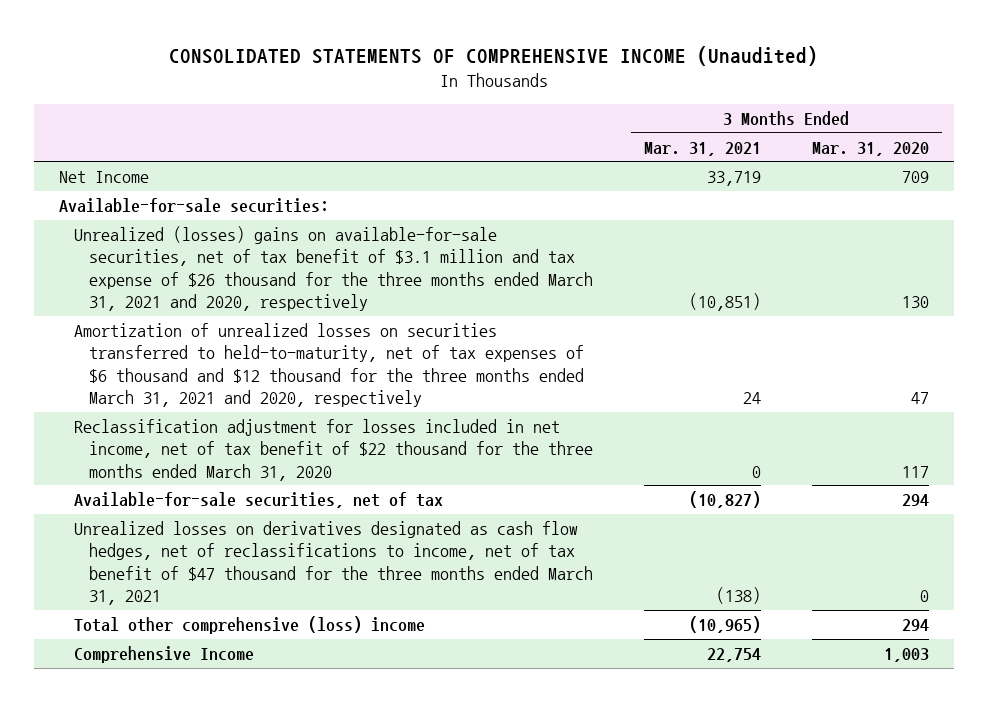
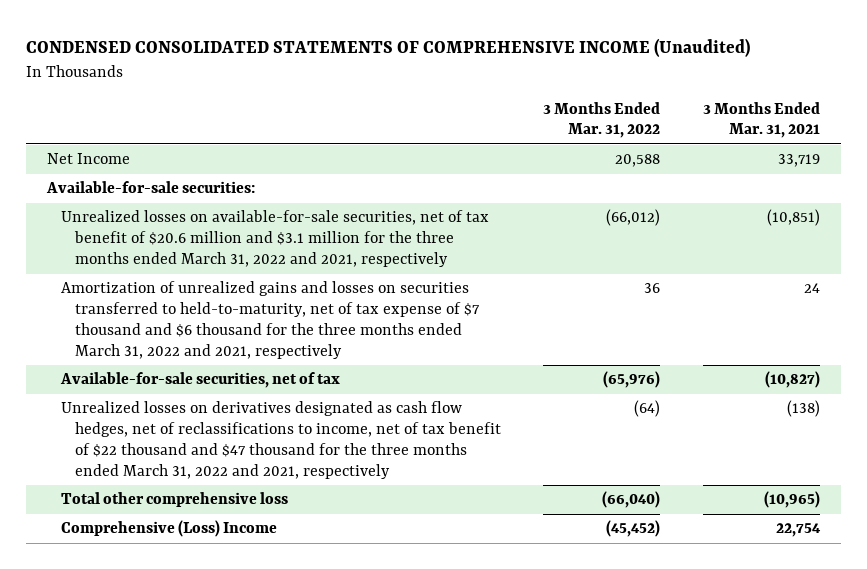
[169,45,819,66] CONSOLIDATED STATEMENTS OF COMPREHENSIVE INCOME (Unaudited) -> [26,38,751,58] CONDENSED CONSOLIDATED STATEMENTS OF COMPREHENSIVE INCOME (Unaudited)
[811,141,929,156] Mar. 31, 2020 -> none
none -> [543,101,661,139] 3 Months Ended Mar. 31, 2022
[74,419,594,481] Reclassification adjustment for losses included in net income, net of tax benefit of $22 thousand for the three months ended March 31, 2020 -> none
[74,226,594,311] Unrealized (losses) gains on available-for-sale securities, net of tax benefit of $3.1 million and tax expense of $26 thousand for the three months ended March 31, 2021 and 2020, respectively -> [61,210,490,268] Unrealized losses on available-for-sale securities, net of tax benefit of $20.6 million and $3.1 million for the three months ended March 31, 2022 and 2021, respectively
[74,323,585,407] Amortization of unrealized losses on securities transferred to held-to-maturity, net of tax expenses of $6 thousand and $12 thousand for the three months ended March 31, 2021 and 2020, respectively -> [61,281,481,359] Amortization of unrealized gains and losses on securities transferred to held-to-maturity, net of tax expense of $7 thousand and $6 thousand for the three months ended March 31, 2022 and 2021, respectively
[74,521,594,605] Unrealized losses on derivatives designated as cash flow hedges, net of reclassifications to income, net of tax benefit of $47 thousand for the three months ended March 31, 2021 -> [61,401,502,479] Unrealized losses on derivatives designated as cash flow hedges, net of reclassifications to income, net of tax benefit of $22 thousand and $47 thousand for the three months ended March 31, 2022 and 2021, respectively
[74,616,426,635] Total other comprehensive (loss) income -> [61,492,289,508] Total other comprehensive loss
[74,646,255,664] Comprehensive Income -> [61,520,278,538] Comprehensive (Loss) Income

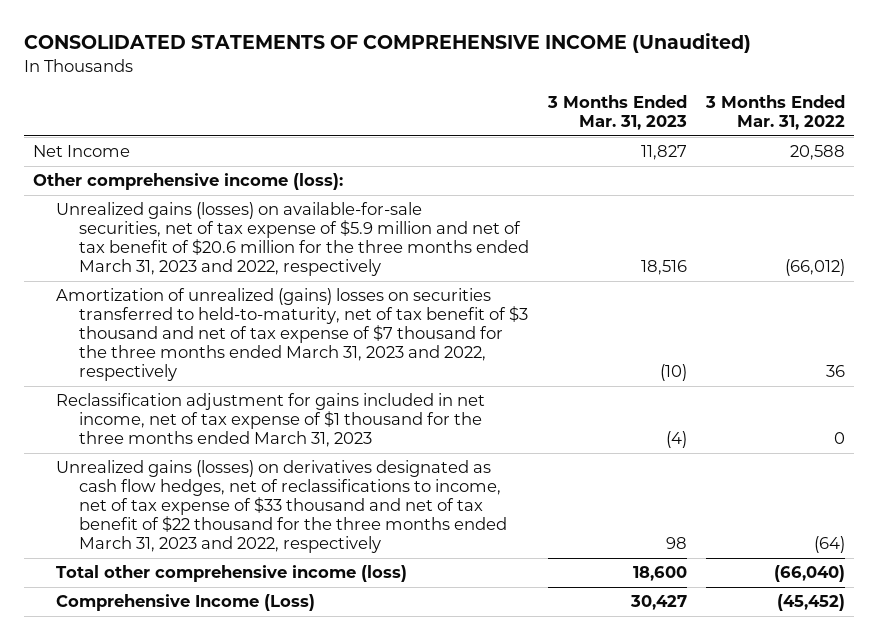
[26,38,751,58] CONDENSED CONSOLIDATED STATEMENTS OF COMPREHENSIVE INCOME (Unaudited) -> [23,33,751,54] CONSOLIDATED STATEMENTS OF COMPREHENSIVE INCOME (Unaudited)
[702,101,820,139] 3 Months Ended Mar. 31, 2021 -> none
none -> [546,95,687,131] 3 Months Ended Mar. 31, 2023
[46,181,256,194] Available-for-sale securities: -> none
[60,372,341,389] Available-for-sale securities, net of tax -> none
none -> [33,173,344,191] Other comprehensive income (loss):
[61,210,490,268] Unrealized losses on available-for-sale securities, net of tax benefit of $20.6 million and $3.1 million for the three months ended March 31, 2022 and 2021, respectively -> [56,202,529,277] Unrealized gains (losses) on available-for-sale securities, net of tax expense of $5.9 million and net of tax benefit of $20.6 million for the three months ended March 31, 2023 and 2022, respectively
[61,281,481,359] Amortization of unrealized gains and losses on securities transferred to held-to-maturity, net of tax expense of $7 thousand and $6 thousand for the three months ended March 31, 2022 and 2021, respectively -> [56,288,528,382] Amortization of unrealized (gains) losses on securities transferred to held-to-maturity, net of tax benefit of $3 thousand and net of tax expense of $7 thousand for the three months ended March 31, 2023 and 2022, respectively
none -> [56,393,486,448] Reclassification adjustment for gains included in net income, net of tax expense of $1 thousand for the three months ended March 31, 2023
[61,401,502,479] Unrealized losses on derivatives designated as cash flow hedges, net of reclassifications to income, net of tax benefit of $22 thousand and $47 thousand for the three months ended March 31, 2022 and 2021, respectively -> [56,460,507,554] Unrealized gains (losses) on derivatives designated as cash flow hedges, net of reclassifications to income, net of tax expense of $33 thousand and net of tax benefit of $22 thousand for the three months ended March 31, 2023 and 2022, respectively
[61,492,289,508] Total other comprehensive loss -> [56,565,408,583] Total other comprehensive income (loss)
[61,520,278,538] Comprehensive (Loss) Income -> [56,594,316,612] Comprehensive Income (Loss)

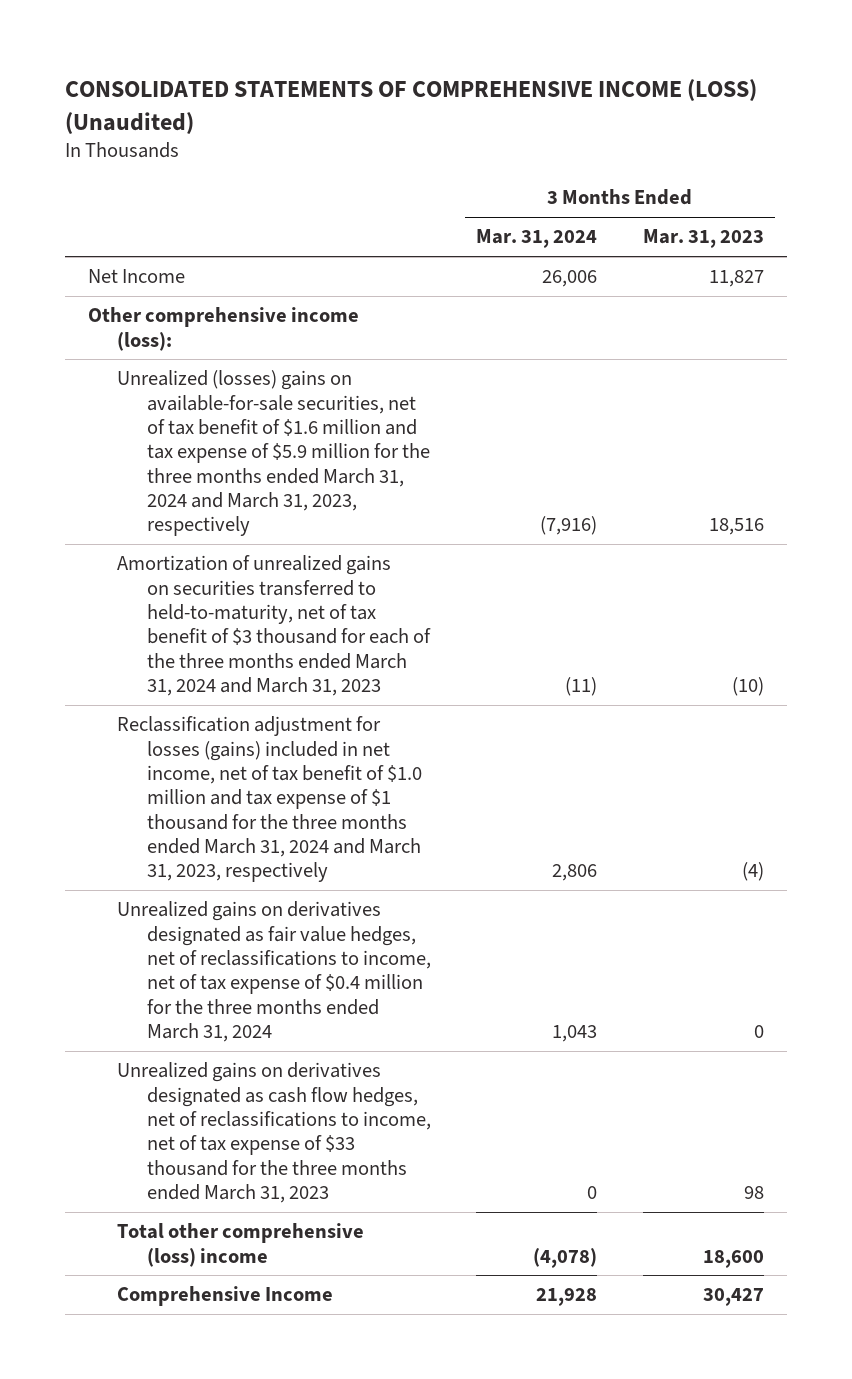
[23,33,751,54] CONSOLIDATED STATEMENTS OF COMPREHENSIVE INCOME (Unaudited) -> [65,79,758,134] CONSOLIDATED STATEMENTS OF COMPREHENSIVE INCOME (LOSS) (Unaudited)
[704,95,845,131] 3 Months Ended Mar. 31, 2022 -> none
none -> [476,229,598,249] Mar. 31, 2024
[56,202,529,277] Unrealized gains (losses) on available-for-sale securities, net of tax expense of $5.9 million and net of tax benefit of $20.6 million for the three months ended March 31, 2023 and 2022, respectively -> [117,370,430,537] Unrealized (losses) gains on available-for-sale securities, net of tax benefit of $1.6 million and tax expense of $5.9 million for the three months ended March 31, 2024 and March 31, 2023, respectively
[56,288,528,382] Amortization of unrealized (gains) losses on securities transferred to held-to-maturity, net of tax benefit of $3 thousand and net of tax expense of $7 thousand for the three months ended March 31, 2023 and 2022, respectively -> [117,555,431,697] Amortization of unrealized gains on securities transferred to held-to-maturity, net of tax benefit of $3 thousand for each of the three months ended March 31, 2024 and March 31, 2023
[56,393,486,448] Reclassification adjustment for gains included in net income, net of tax expense of $1 thousand for the three months ended March 31, 2023 -> [117,716,422,883] Reclassification adjustment for losses (gains) included in net income, net of tax benefit of $1.0 million and tax expense of $1 thousand for the three months ended March 31, 2024 and March 31, 2023, respectively
none -> [117,901,431,1043] Unrealized gains on derivatives designated as fair value hedges, net of reclassifications to income, net of tax expense of $0.4 million for the three months ended March 31, 2024
[56,460,507,554] Unrealized gains (losses) on derivatives designated as cash flow hedges, net of reclassifications to income, net of tax expense of $33 thousand and net of tax benefit of $22 thousand for the three months ended March 31, 2023 and 2022, respectively -> [117,1062,431,1204] Unrealized gains on derivatives designated as cash flow hedges, net of reclassifications to income, net of tax expense of $33 thousand for the three months ended March 31, 2023
[56,565,408,583] Total other comprehensive income (loss) -> [117,1223,365,1267] Total other comprehensive (loss) income
[56,594,316,612] Comprehensive Income (Loss) -> [117,1286,334,1307] Comprehensive Income

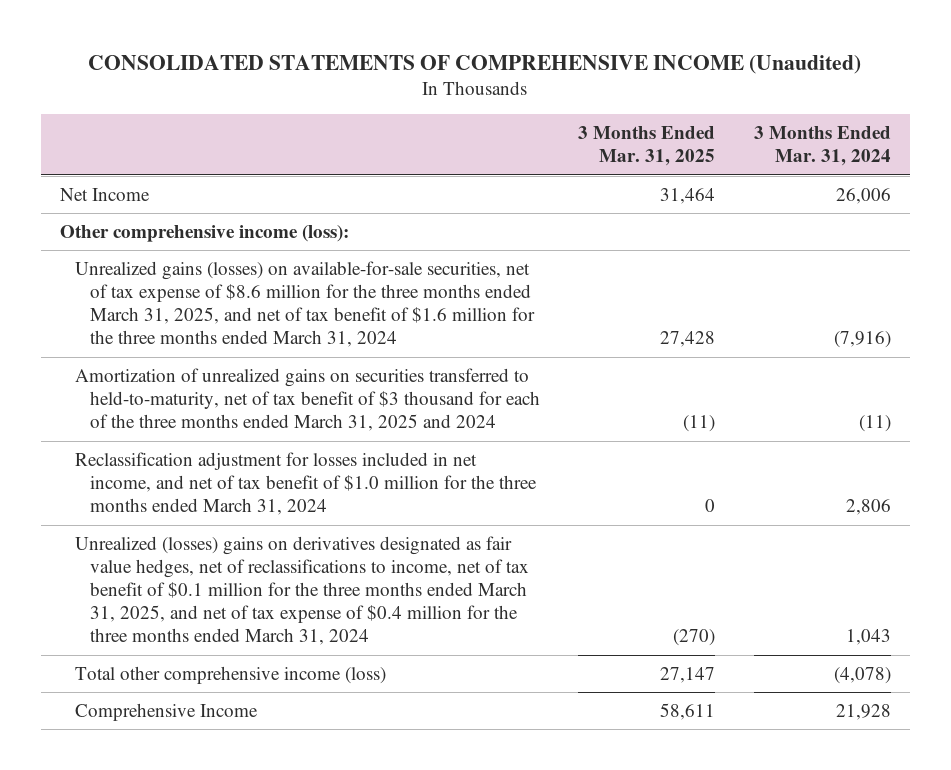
[65,79,758,134] CONSOLIDATED STATEMENTS OF COMPREHENSIVE INCOME (LOSS) (Unaudited) -> [88,54,862,74] CONSOLIDATED STATEMENTS OF COMPREHENSIVE INCOME (Unaudited)
[642,229,764,249] Mar. 31, 2023 -> none
none -> [578,125,716,167] 3 Months Ended Mar. 31, 2025
[117,1062,431,1204] Unrealized gains on derivatives designated as cash flow hedges, net of reclassifications to income, net of tax expense of $33 thousand for the three months ended March 31, 2023 -> none
[117,370,430,537] Unrealized (losses) gains on available-for-sale securities, net of tax benefit of $1.6 million and tax expense of $5.9 million for the three months ended March 31, 2024 and March 31, 2023, respectively -> [74,260,535,348] Unrealized gains (losses) on available-for-sale securities, net of tax expense of $8.6 million for the three months ended March 31, 2025, and net of tax benefit of $1.6 million for the three months ended March 31, 2024
[117,555,431,697] Amortization of unrealized gains on securities transferred to held-to-maturity, net of tax benefit of $3 thousand for each of the three months ended March 31, 2024 and March 31, 2023 -> [74,367,540,432] Amortization of unrealized gains on securities transferred to held-to-maturity, net of tax benefit of $3 thousand for each of the three months ended March 31, 2025 and 2024
[117,716,422,883] Reclassification adjustment for losses (gains) included in net income, net of tax benefit of $1.0 million and tax expense of $1 thousand for the three months ended March 31, 2024 and March 31, 2023, respectively -> [74,451,537,516] Reclassification adjustment for losses included in net income, and net of tax benefit of $1.0 million for the three months ended March 31, 2024
[117,901,431,1043] Unrealized gains on derivatives designated as fair value hedges, net of reclassifications to income, net of tax expense of $0.4 million for the three months ended March 31, 2024 -> [74,535,529,646] Unrealized (losses) gains on derivatives designated as fair value hedges, net of reclassifications to income, net of tax benefit of $0.1 million for the three months ended March 31, 2025, and net of tax expense of $0.4 million for the three months ended March 31, 2024
[117,1223,365,1267] Total other comprehensive (loss) income -> [74,665,386,684] Total other comprehensive income (loss)

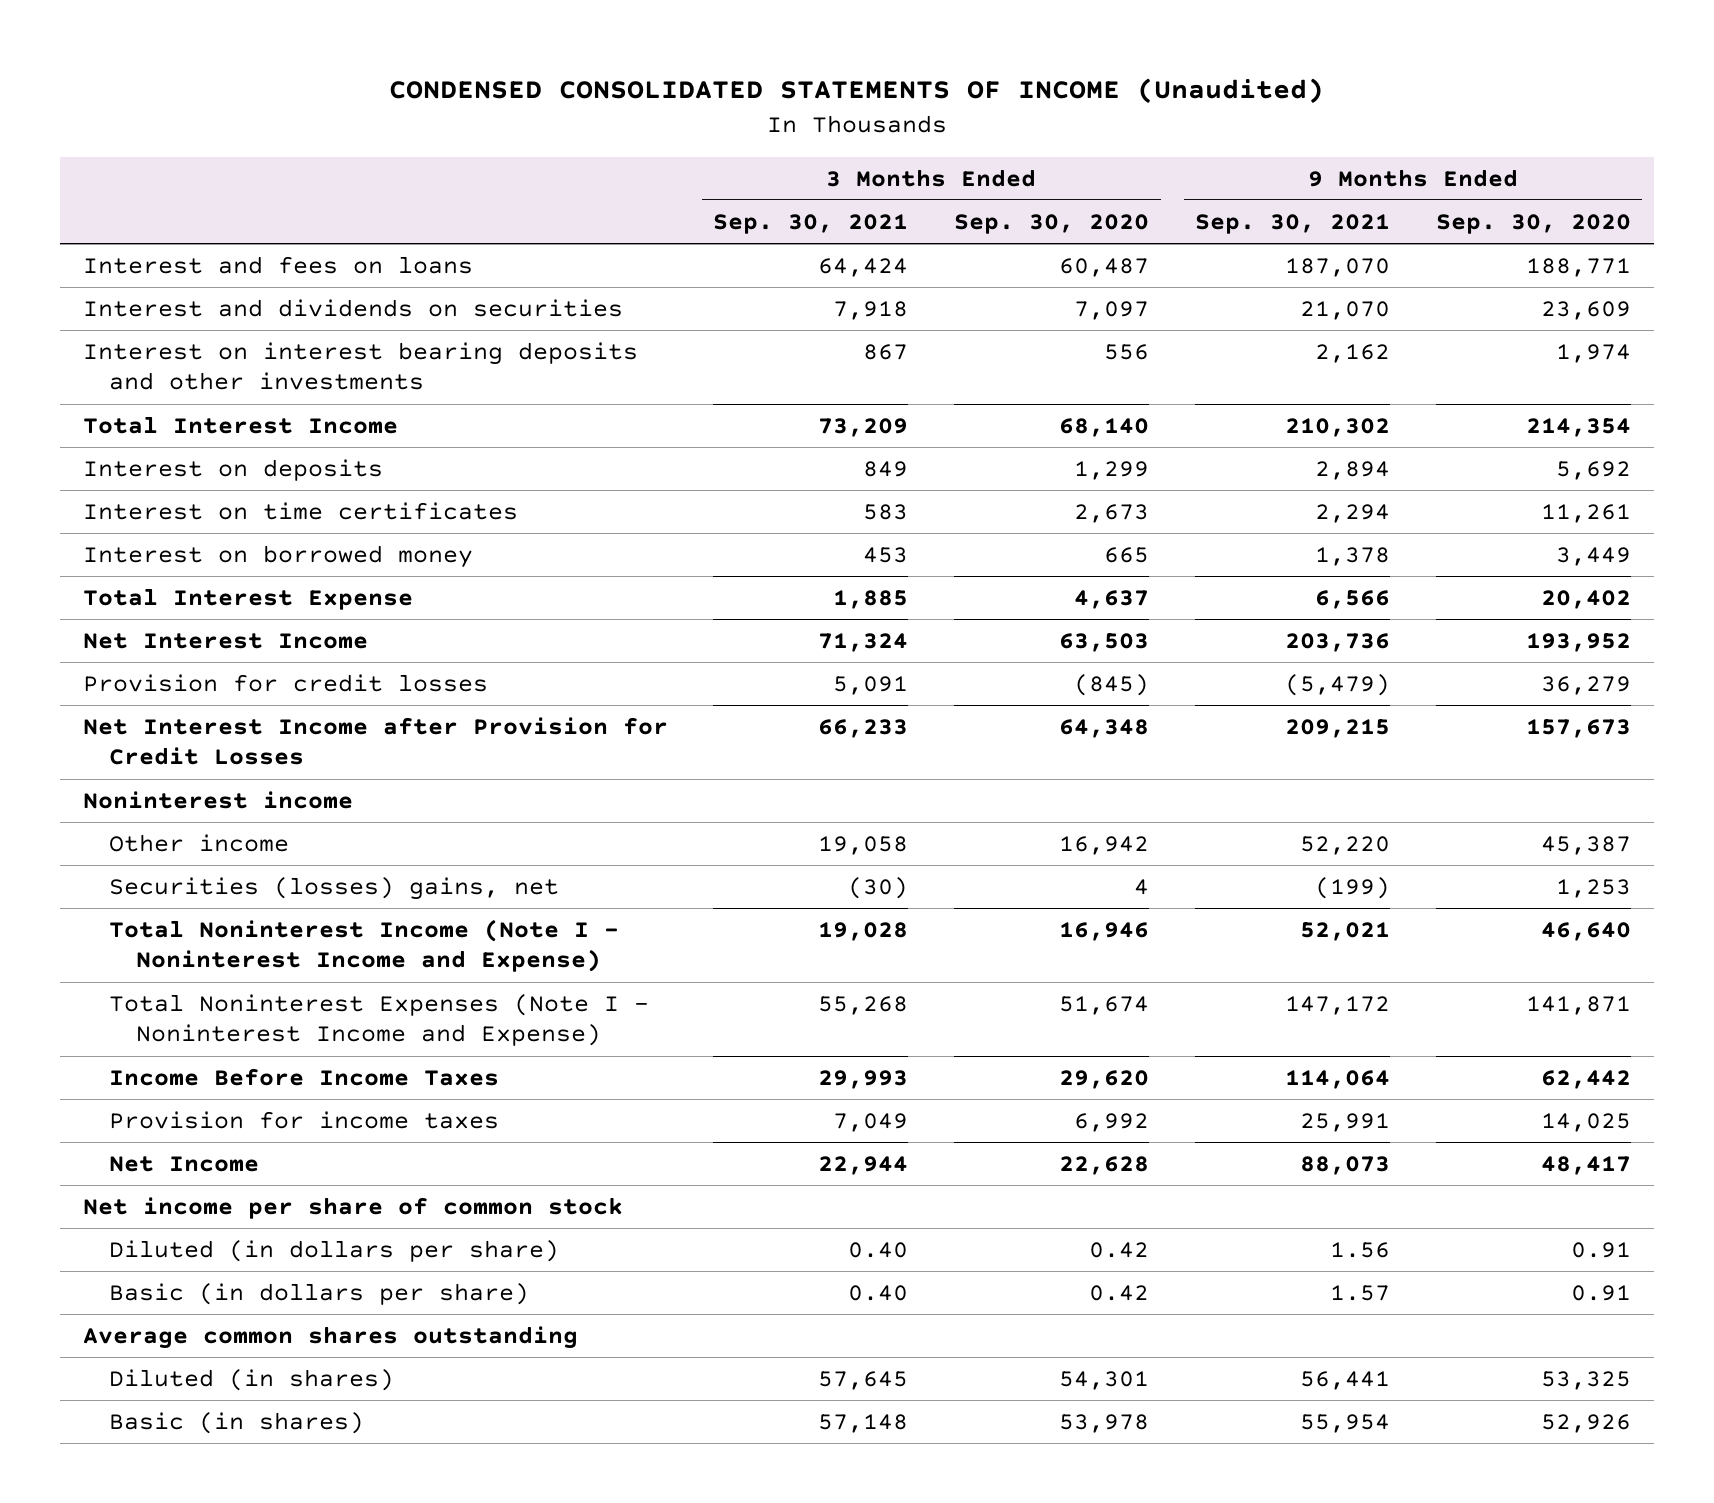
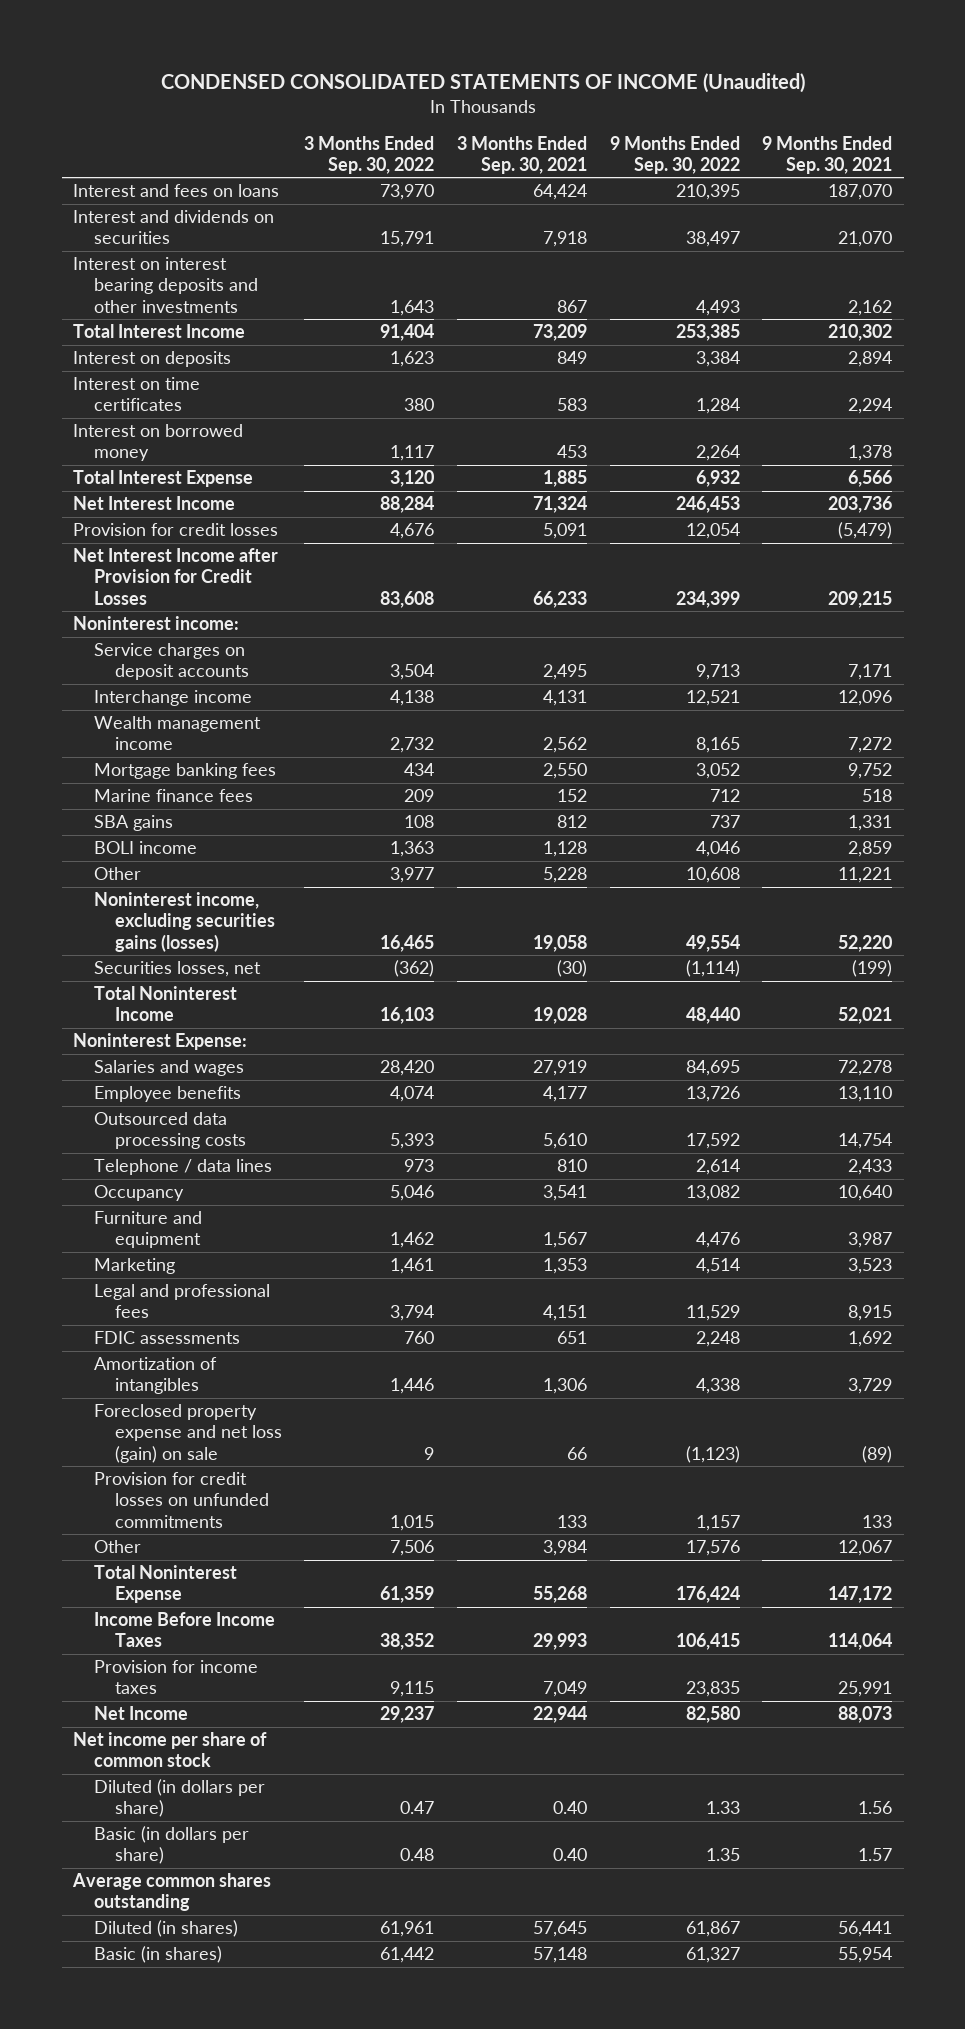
[954,213,1150,234] Sep. 30, 2020 -> none
[1435,213,1631,234] Sep. 30, 2020 -> none
none -> [304,135,435,174] 3 Months Ended Sep. 30, 2022
none -> [609,135,740,174] 9 Months Ended Sep. 30, 2022
[82,791,353,810] Noninterest income -> [72,616,239,631] Noninterest income:
none -> [93,643,249,681] Service charges on deposit accounts
none -> [93,690,252,707] Interchange income
none -> [93,716,261,751] Wealth management income
none -> [93,763,276,780] Mortgage banking fees
none -> [93,789,253,803] Marine finance fees
none -> [93,815,173,832] SBA gains
none -> [93,841,197,855] BOLI income
none -> [93,867,141,881] Other
[109,834,290,853] Other income -> [93,892,275,952] Noninterest income, excluding securities gains (losses)
[109,877,560,901] Securities (losses) gains, net -> [93,961,261,978] Securities losses, net
[109,919,620,973] Total Noninterest Income (Note I - Noninterest Income and Expense) -> [93,986,237,1022] Total Noninterest Income
none -> [72,1033,247,1051] Noninterest Expense:
none -> [93,1060,244,1077] Salaries and wages
none -> [93,1086,241,1103] Employee benefits
none -> [93,1112,246,1150] Outsourced data processing costs
none -> [93,1159,272,1176] Telephone / data lines
none -> [93,1185,184,1202] Occupancy
none -> [93,1211,202,1249] Furniture and equipment
none -> [93,1258,175,1275] Marketing
none -> [93,1284,270,1319] Legal and professional fees
none -> [93,1331,240,1345] FDIC assessments
none -> [93,1357,217,1395] Amortization of intangibles
none -> [93,1404,282,1463] Foreclosed property expense and net loss (gain) on sale
none -> [93,1472,269,1528] Provision for credit losses on unfunded commitments
none -> [93,1540,141,1554] Other
[109,994,650,1047] Total Noninterest Expenses (Note I - Noninterest Income and Expense) -> [93,1565,237,1604] Total Noninterest Expense

